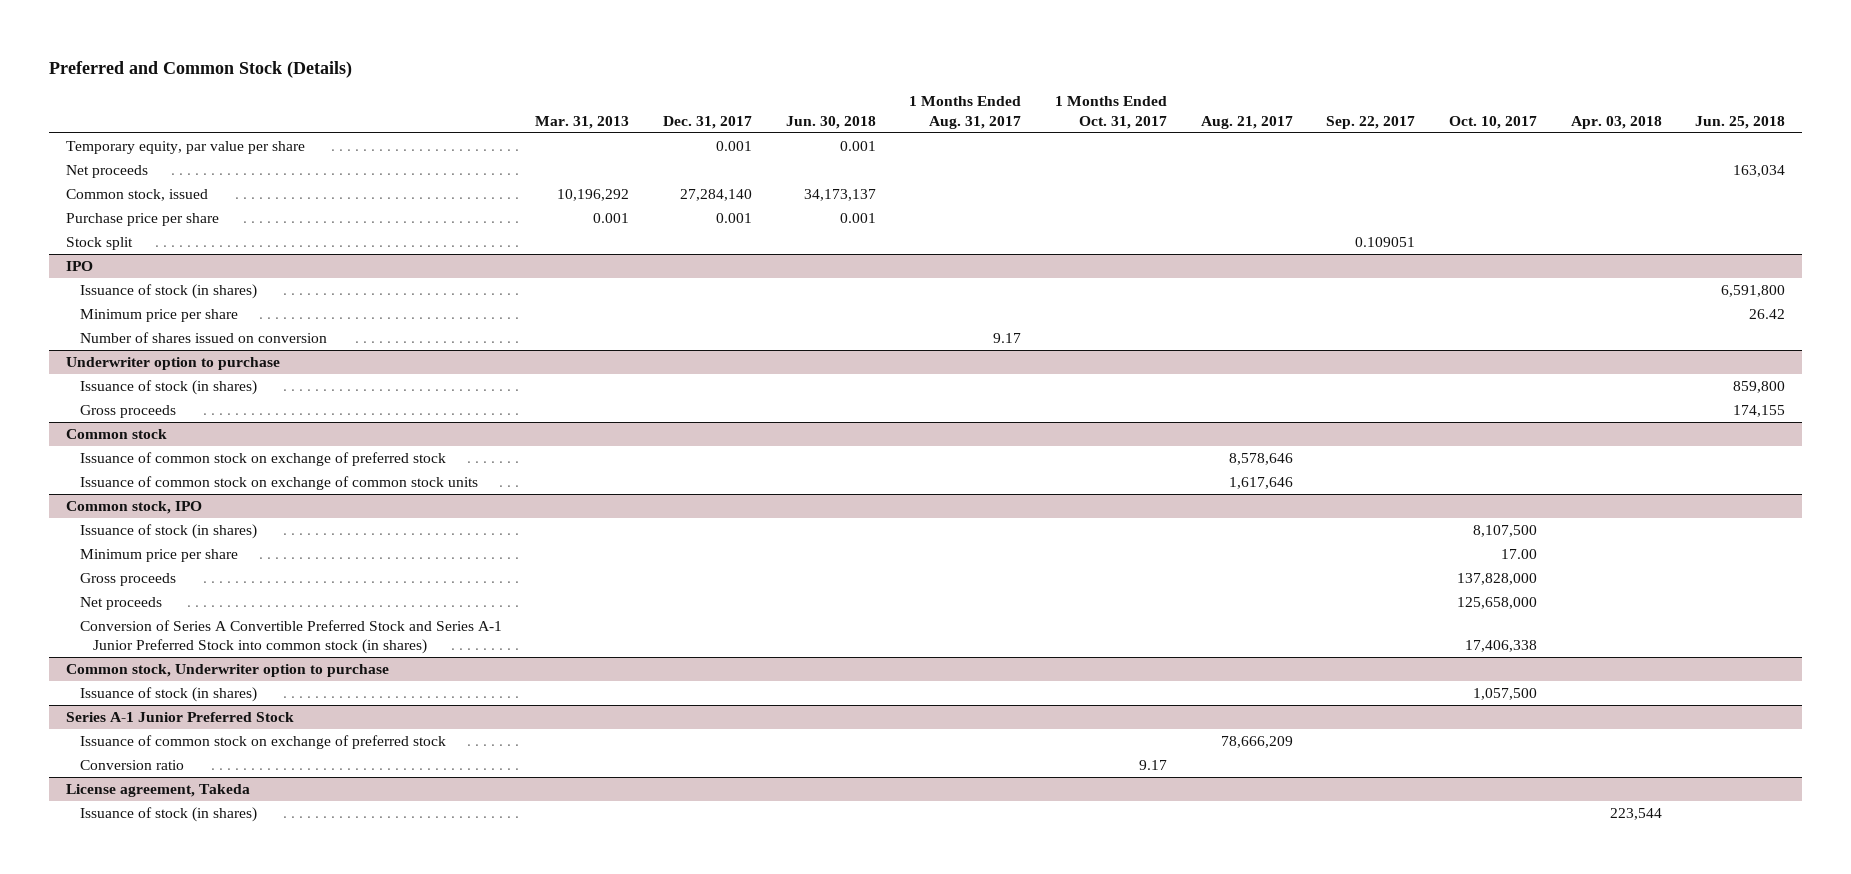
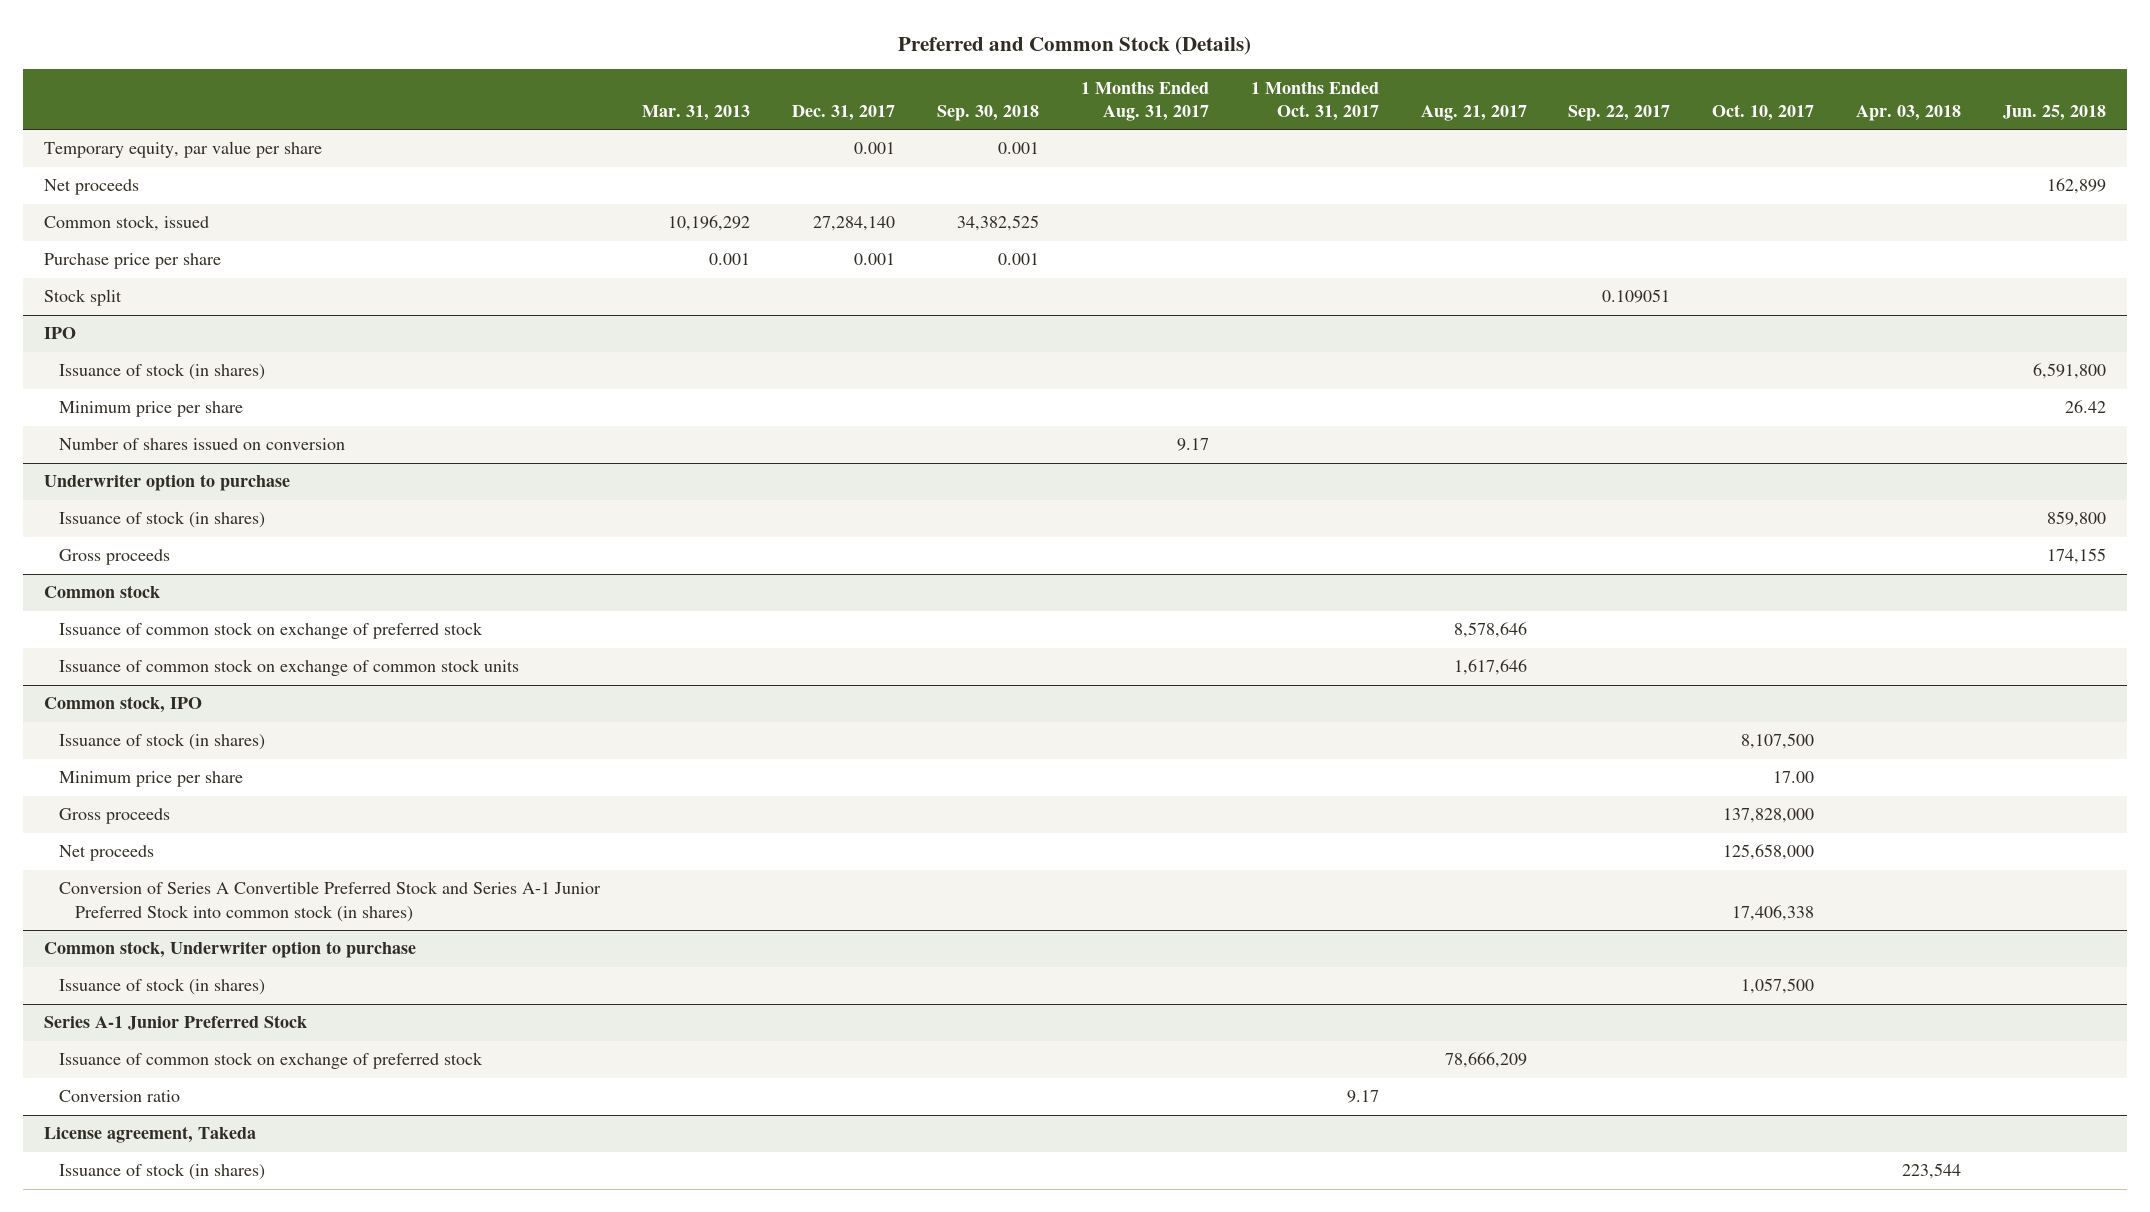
[785,115,876,129] Jun. 30, 2018 -> none
none -> [936,104,1039,121] Sep. 30, 2018
[1733,165,1786,178] 163,034 -> [2047,178,2107,195] 162,899

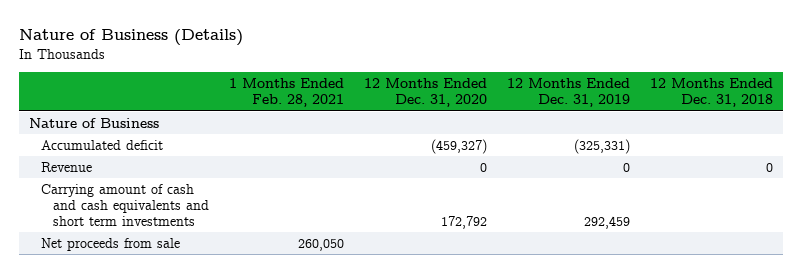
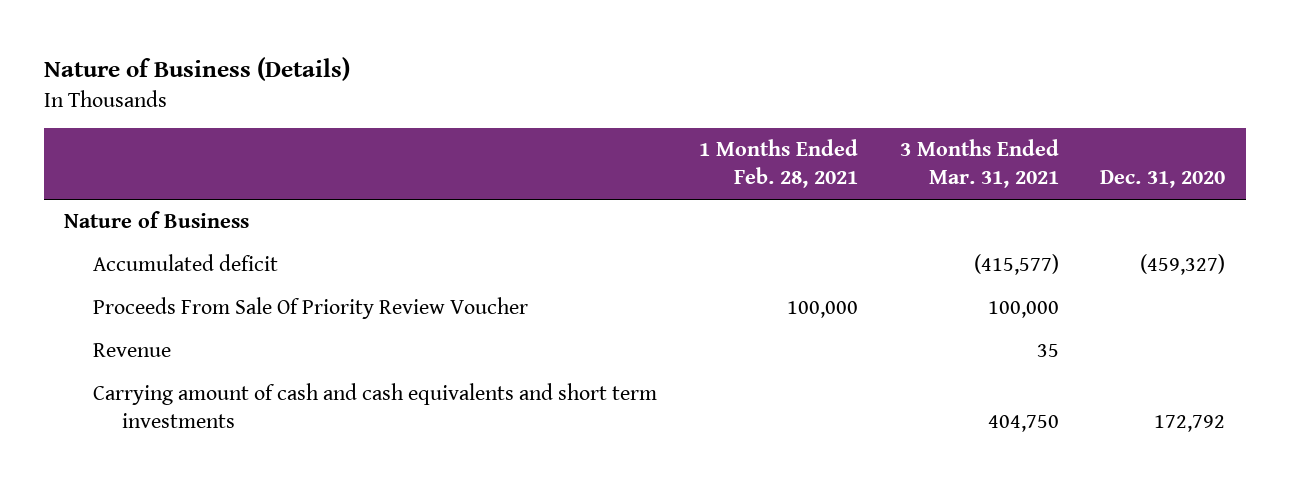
[364,77,488,108] 12 Months Ended Dec. 31, 2020 -> none
[507,77,631,108] 12 Months Ended Dec. 31, 2019 -> none
[650,77,774,108] 12 Months Ended Dec. 31, 2018 -> none
none -> [899,139,1059,189] 3 Months Ended Mar. 31, 2021
none -> [1100,170,1226,189] Dec. 31, 2020
none -> [93,297,529,320] Proceeds From Sale Of Priority Review Voucher
[41,237,181,251] Net proceeds from sale -> none

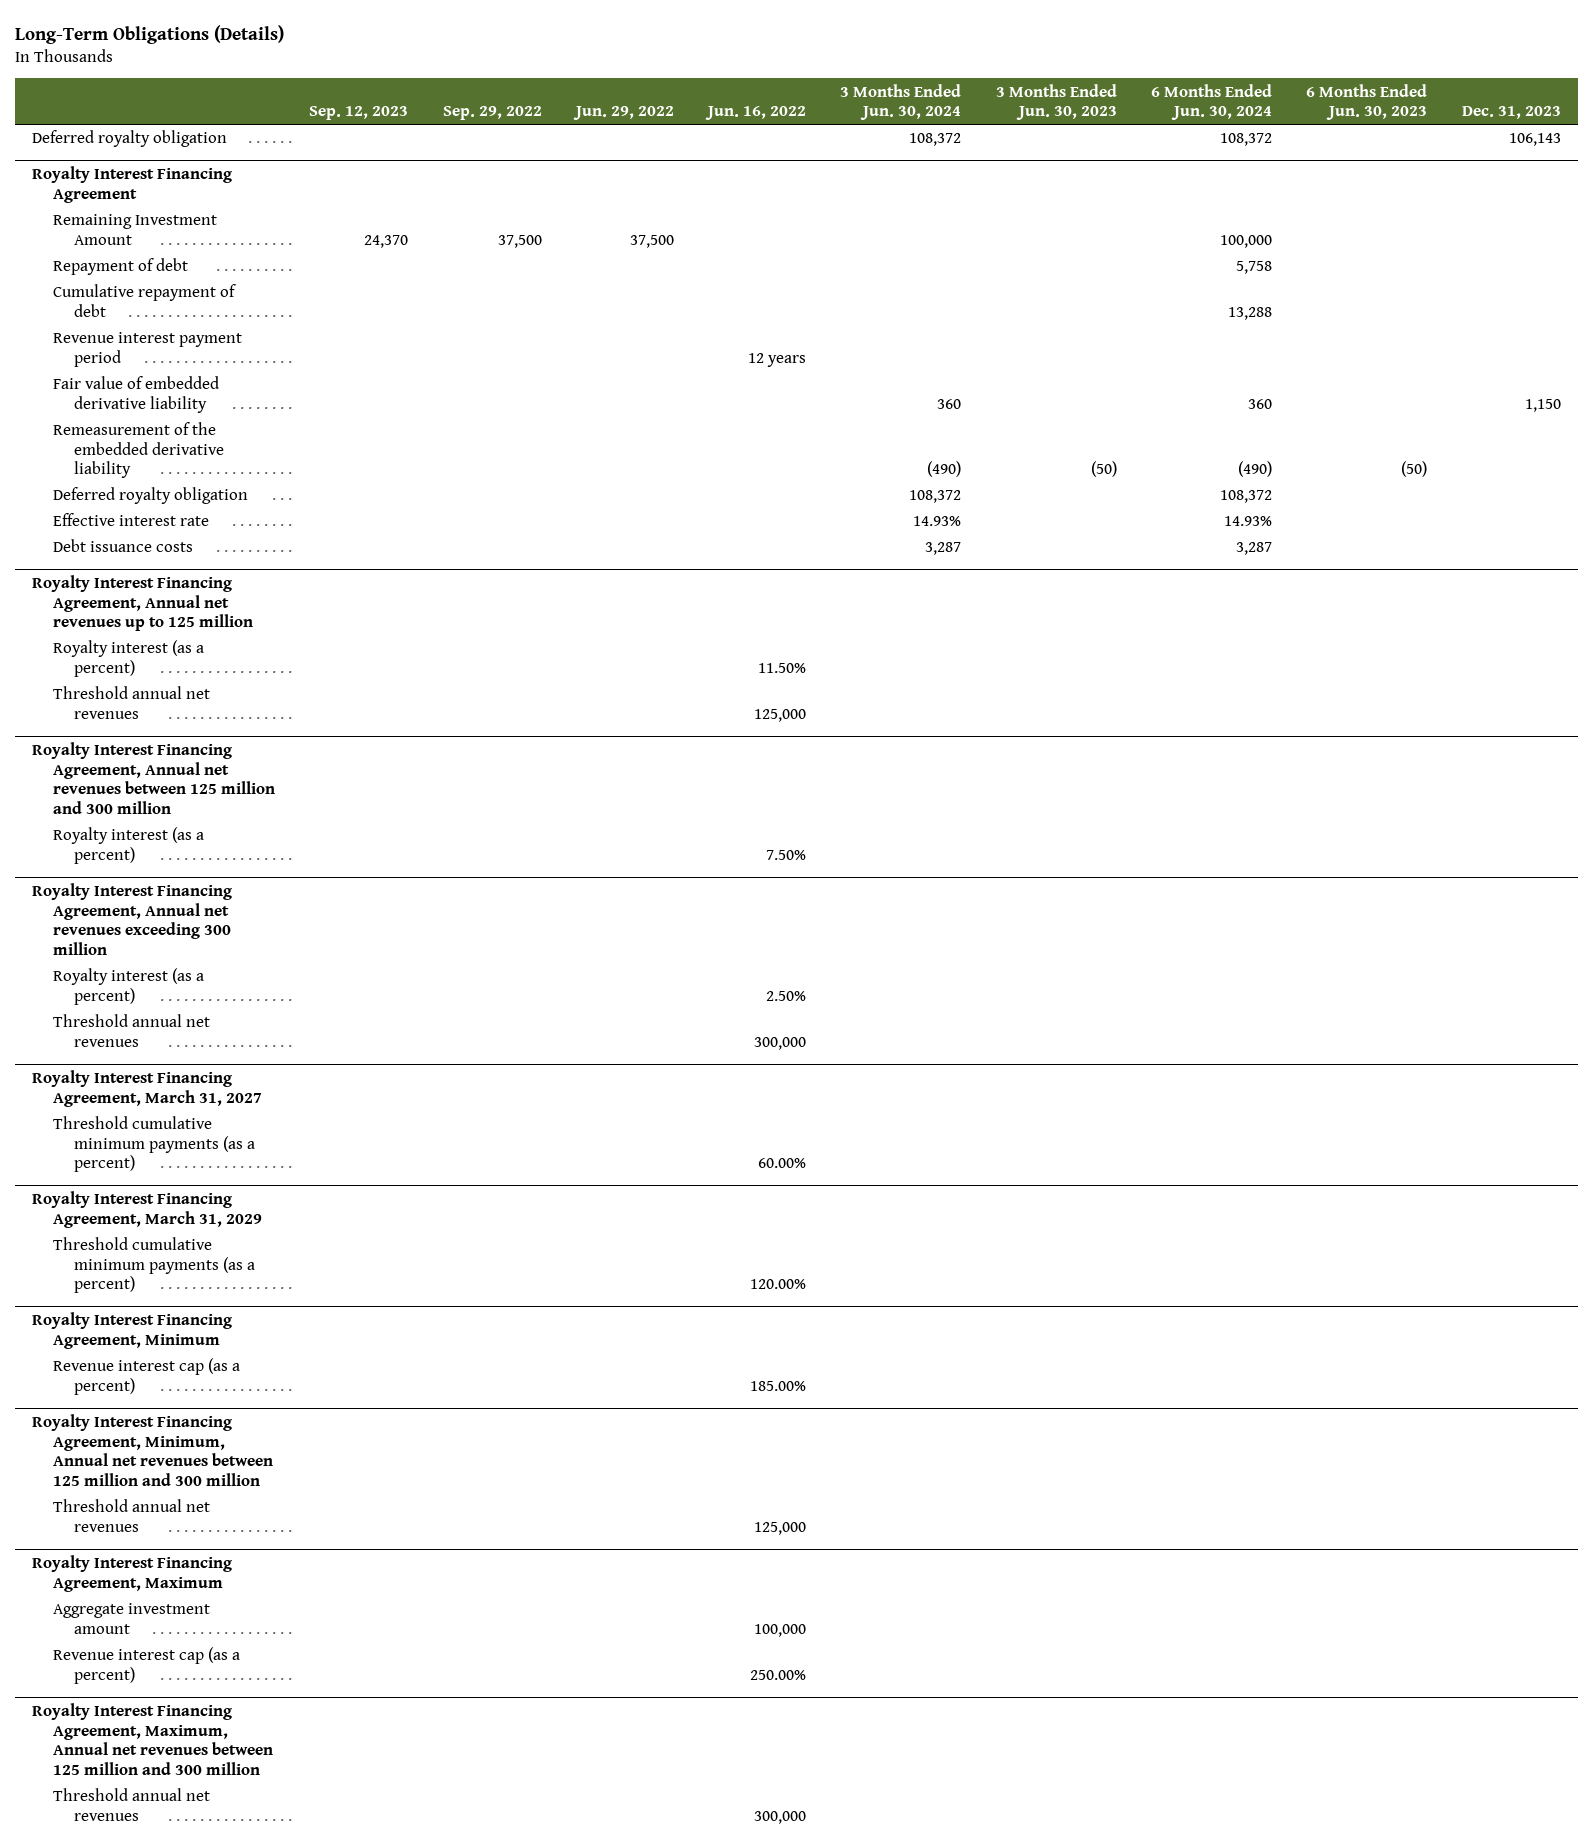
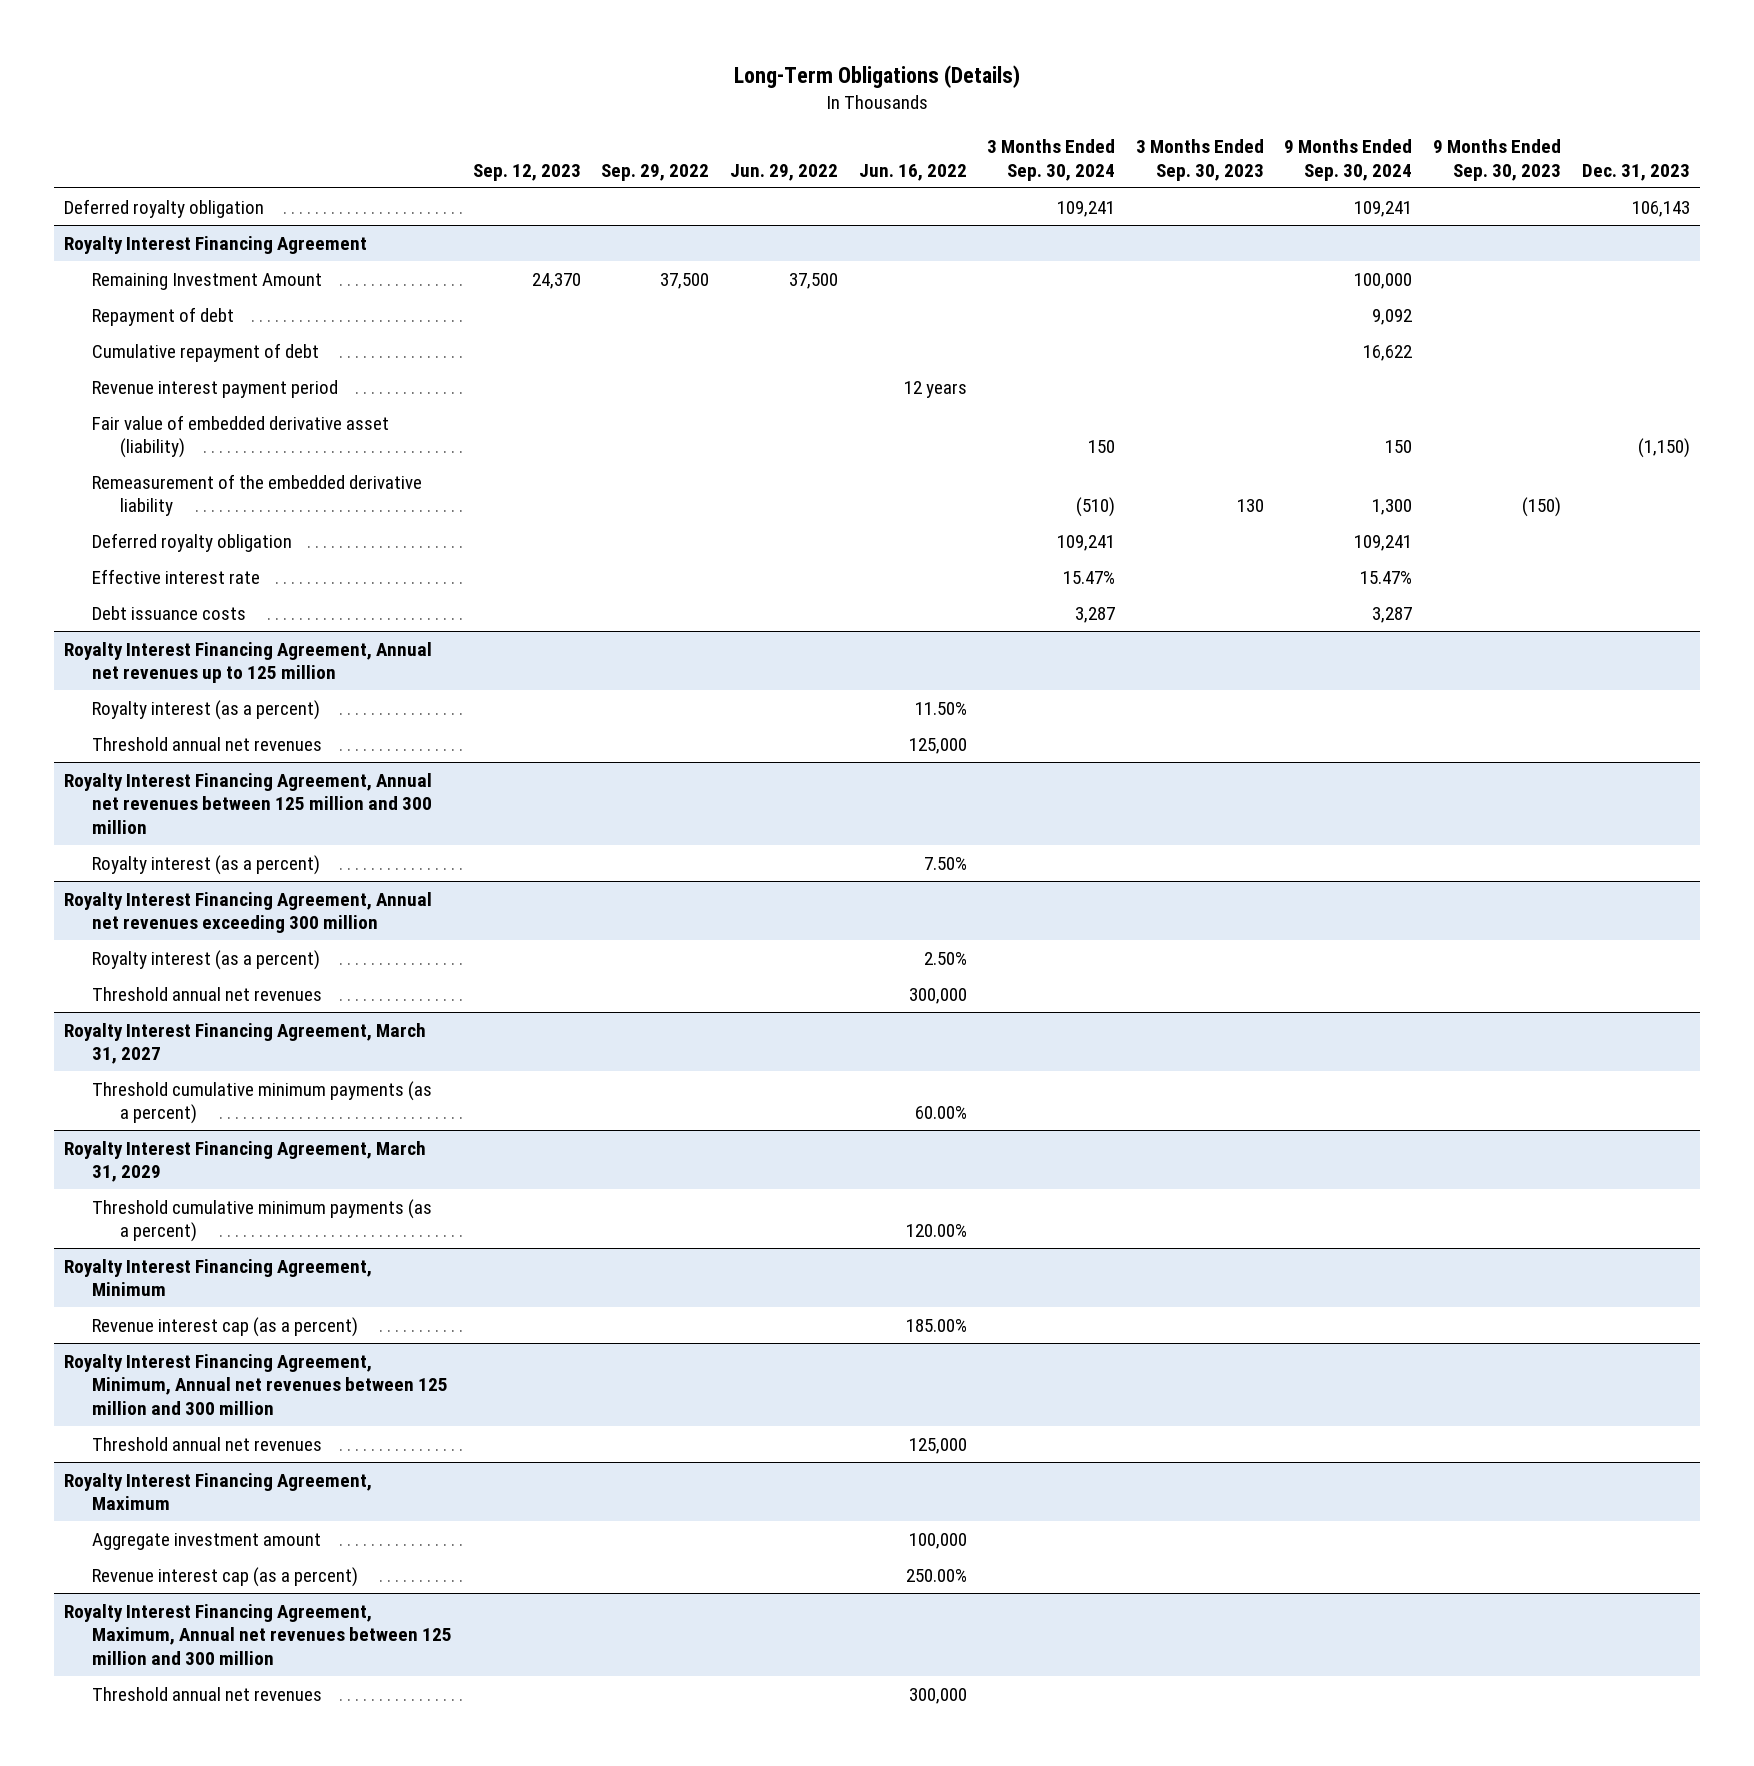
[840,83,962,121] 3 Months Ended Jun. 30, 2024 -> none
[995,83,1117,121] 3 Months Ended Jun. 30, 2023 -> none
[1151,83,1273,121] 6 Months Ended Jun. 30, 2024 -> none
[1306,83,1428,121] 6 Months Ended Jun. 30, 2023 -> none
none -> [987,139,1116,181] 3 Months Ended Sep. 30, 2024
none -> [1135,139,1264,181] 3 Months Ended Sep. 30, 2023
none -> [1284,139,1413,181] 9 Months Ended Sep. 30, 2024
none -> [1433,139,1562,181] 9 Months Ended Sep. 30, 2023
[52,376,219,413] Fair value of embedded derivative liability -> [92,414,390,459] Fair value of embedded derivative asset (liability)
[1524,398,1561,412] 1,150 -> [1637,438,1690,459] (1,150)

